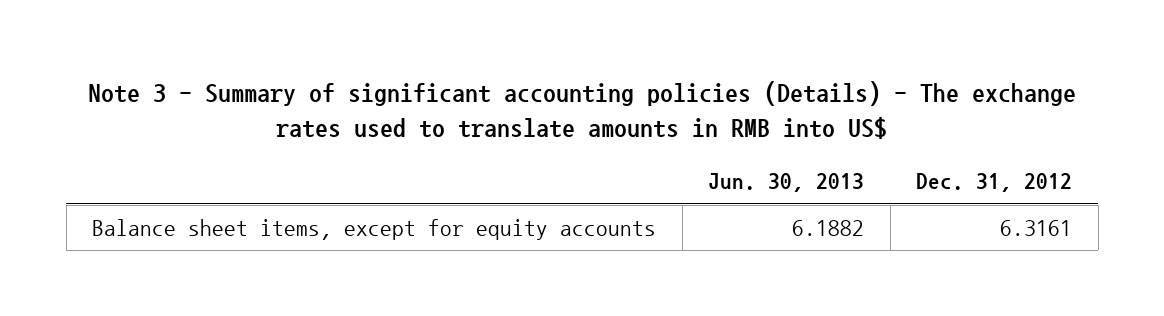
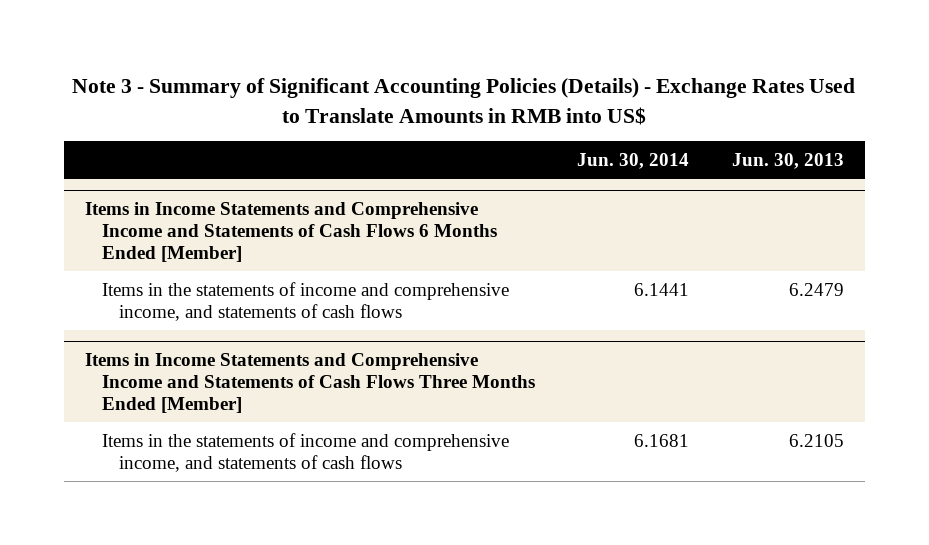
[88,81,1077,139] Note 3 - Summary of significant accounting policies (Details) - The exchange rates used to translate amounts in RMB into US$ -> [72,78,856,125] Note 3 - Summary of Significant Accounting Policies (Details) - Exchange Rates Used to Translate Amounts in RMB into US$
[916,173,1073,193] Dec. 31, 2012 -> none
none -> [577,153,690,170] Jun. 30, 2014
[92,218,657,240] Balance sheet items, except for equity accounts -> none
none -> [85,201,497,262] Items in Income Statements and Comprehensive Income and Statements of Cash Flows 6 Months Ended [Member]
none -> [101,281,509,321] Items in the statements of income and comprehensive income, and statements of cash flows
none -> [85,352,535,413] Items in Income Statements and Comprehensive Income and Statements of Cash Flows Three Months Ended [Member]
none -> [101,432,509,472] Items in the statements of income and comprehensive income, and statements of cash flows

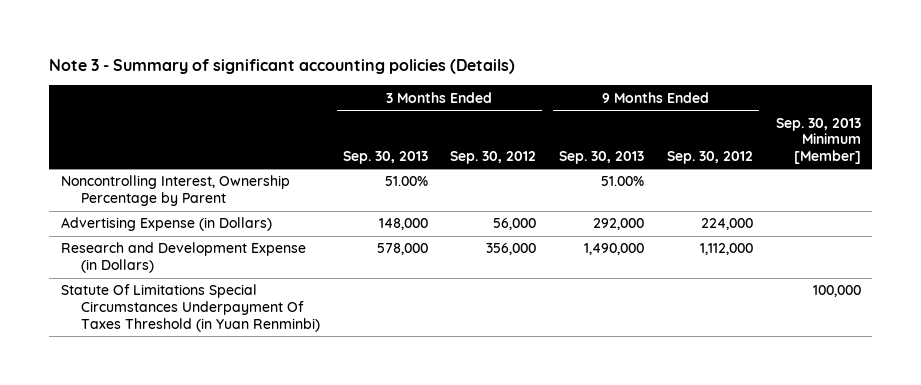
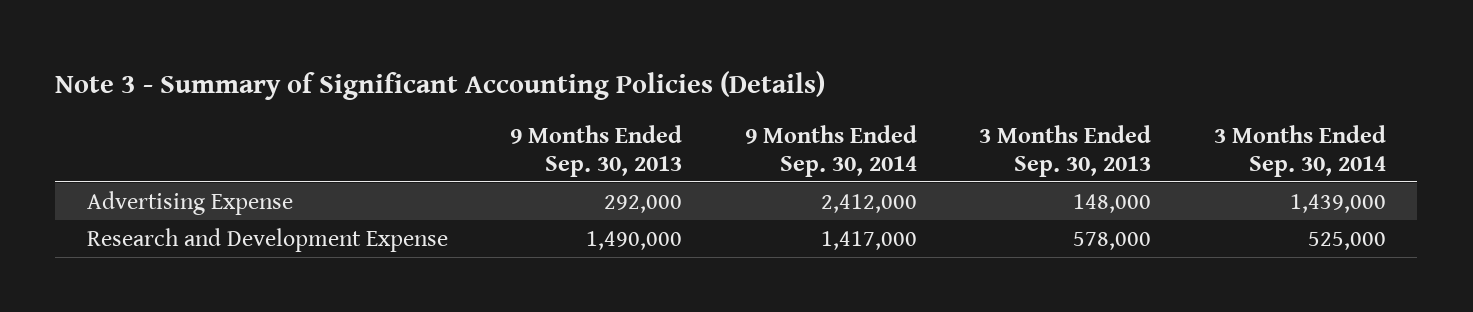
[49,59,516,75] Note 3 - Summary of significant accounting policies (Details) -> [55,70,826,100] Note 3 - Summary of Significant Accounting Policies (Details)
[450,151,537,165] Sep. 30, 2012 -> none
[666,151,753,165] Sep. 30, 2012 -> none
[775,117,861,165] Sep. 30, 2013 Minimum [Member] -> none
none -> [744,124,917,178] 9 Months Ended Sep. 30, 2014
none -> [1214,124,1387,178] 3 Months Ended Sep. 30, 2014
[60,175,290,207] Noncontrolling Interest, Ownership Percentage by Parent -> none
[60,284,320,332] Statute Of Limitations Special Circumstances Underpayment Of Taxes Threshold (in Yuan Renminbi) -> none
[60,217,272,232] Advertising Expense (in Dollars) -> [86,190,293,215] Advertising Expense
[60,242,306,274] Research and Development Expense (in Dollars) -> [86,227,448,252] Research and Development Expense

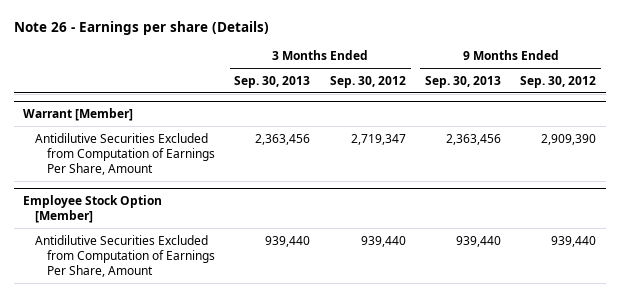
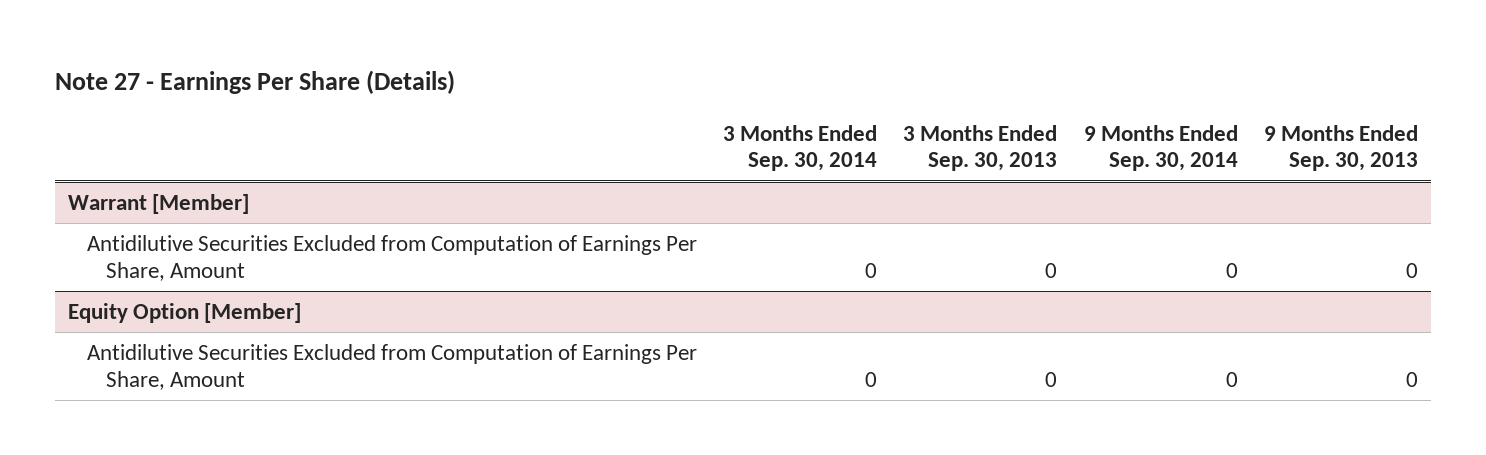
[13,20,269,35] Note 26 - Earnings per share (Details) -> [55,70,456,95] Note 27 - Earnings Per Share (Details)
[329,75,406,88] Sep. 30, 2012 -> none
[520,75,597,88] Sep. 30, 2012 -> none
none -> [723,124,878,172] 3 Months Ended Sep. 30, 2014
none -> [1083,124,1238,172] 9 Months Ended Sep. 30, 2014
[23,195,163,224] Employee Stock Option [Member] -> none
[255,133,311,145] 2,363,456 -> [1045,262,1058,278] 0
[446,133,502,145] 2,363,456 -> [1405,262,1418,278] 0
none -> [68,302,302,323] Equity Option [Member]
[265,235,311,247] 939,440 -> [1045,371,1058,387] 0
[456,235,502,247] 939,440 -> [1405,371,1418,387] 0

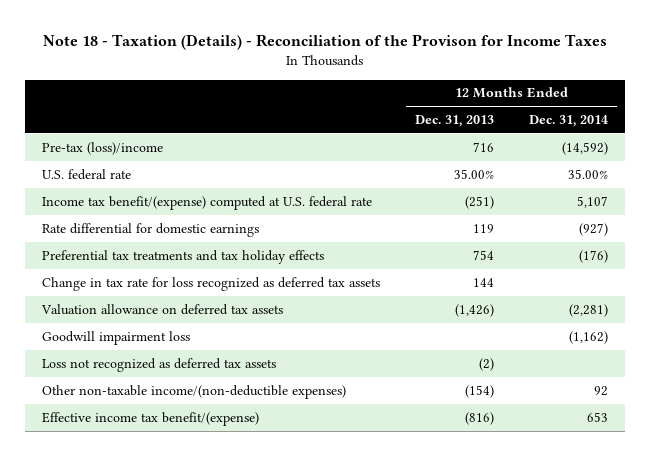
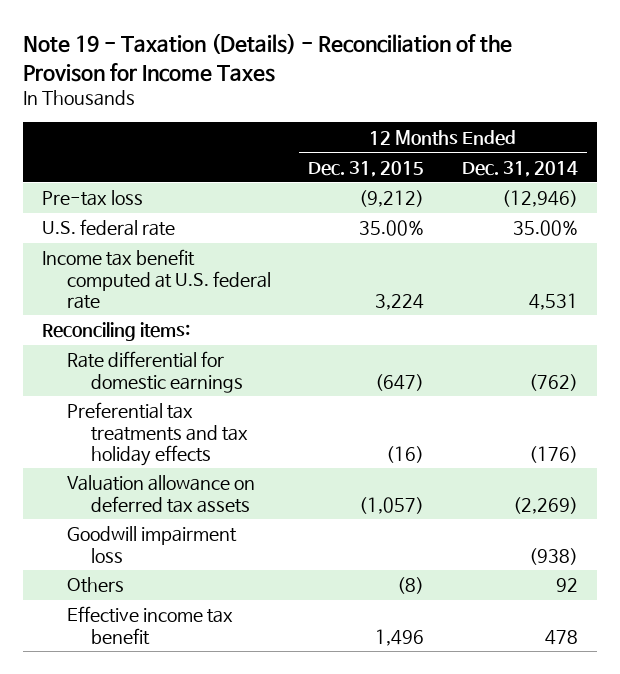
[43,34,608,51] Note 18 - Taxation (Details) - Reconciliation of the Provison for Income Taxes -> [23,33,513,82] Note 19 - Taxation (Details) - Reconciliation of the Provison for Income Taxes
[415,114,495,127] Dec. 31, 2013 -> none
none -> [308,160,425,177] Dec. 31, 2015
[42,141,164,155] Pre-tax (loss)/income -> [41,190,143,207] Pre-tax loss
[561,141,608,155] (14,592) -> [501,190,578,208] (12,946)
[42,195,373,210] Income tax benefit/(expense) computed at U.S. federal rate -> [41,249,271,309] Income tax benefit computed at U.S. federal rate
[576,195,608,208] 5,107 -> [528,292,578,310] 4,531
none -> [41,322,190,342] Reconciling items:
[578,222,608,236] (927) -> [528,373,578,391] (762)
[42,276,381,291] Change in tax rate for loss recognized as deferred tax assets -> none
[42,357,277,372] Loss not recognized as deferred tax assets -> none
[568,303,608,317] (2,281) -> [512,496,578,514] (2,269)
[568,330,608,344] (1,162) -> [528,547,578,565] (938)
[42,384,347,399] Other non-taxable income/(non-deductible expenses) -> [66,577,124,594] Others
[42,411,260,426] Effective income tax benefit/(expense) -> [66,606,233,645] Effective income tax benefit
[586,411,608,422] 653 -> [544,629,578,645] 478

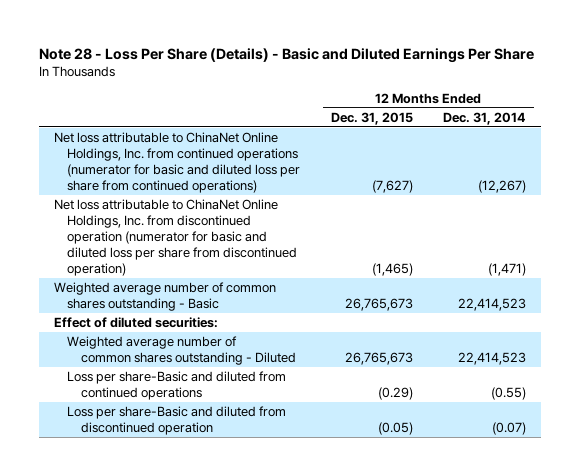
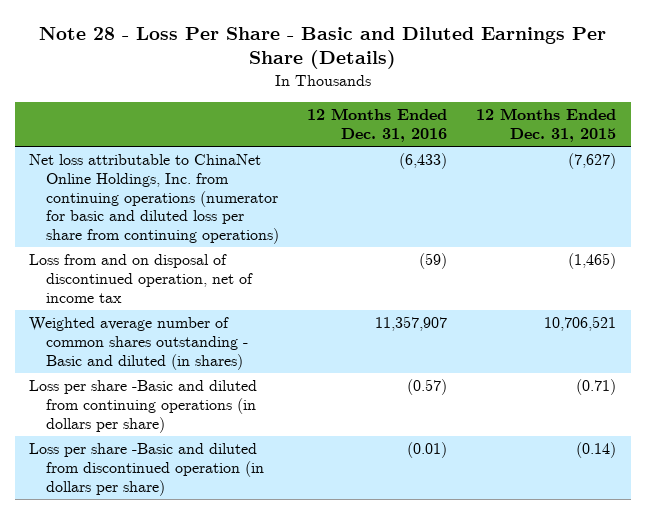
[38,47,534,63] Note 28 - Loss Per Share (Details) - Basic and Diluted Earnings Per Share -> [38,26,606,70] Note 28 - Loss Per Share - Basic and Diluted Earnings Per Share (Details)
[443,111,527,125] Dec. 31, 2014 -> none
none -> [307,108,448,142] 12 Months Ended Dec. 31, 2016
[53,317,218,329] Effect of diluted securities: -> none
[67,336,297,365] Weighted average number of common shares outstanding - Diluted -> none
[53,132,301,193] Net loss attributable to ChinaNet Online Holdings, Inc. from continued operations (numerator for basic and diluted loss per share from continued operations) -> [29,154,279,244] Net loss attributable to ChinaNet Online Holdings, Inc. from continuing operations (numerator for basic and diluted loss per share from continuing operations)
[53,199,298,276] Net loss attributable to ChinaNet Online Holdings, Inc. from discontinued operation (numerator for basic and diluted loss per share from discontinued operation) -> [29,254,253,303] Loss from and on disposal of discontinued operation, net of income tax
[53,282,276,311] Weighted average number of common shares outstanding - Basic -> [29,317,248,370] Weighted average number of common shares outstanding - Basic and diluted (in shares)
[344,297,413,311] 26,765,673 -> [544,316,617,332] 10,706,521
[67,371,287,400] Loss per share-Basic and diluted from continued operations -> [29,380,258,433] Loss per share -Basic and diluted from continuing operations (in dollars per share)
[377,386,413,400] (0.29) -> [576,379,617,396] (0.71)
[67,406,287,435] Loss per share-Basic and diluted from discontinued operation -> [29,443,264,496] Loss per share -Basic and diluted from discontinued operation (in dollars per share)
[377,421,413,435] (0.05) -> [576,442,617,459] (0.14)

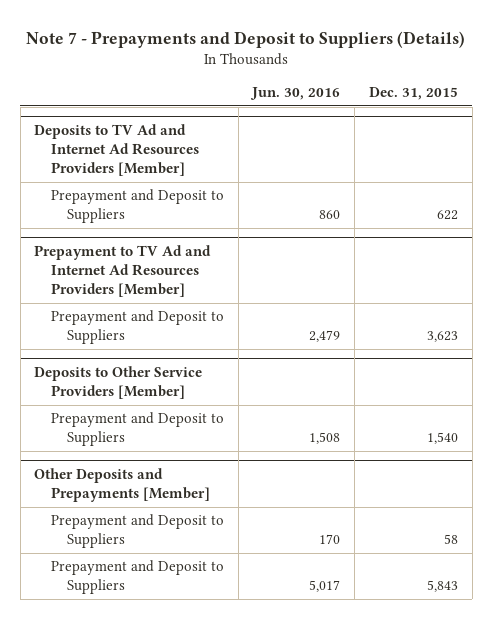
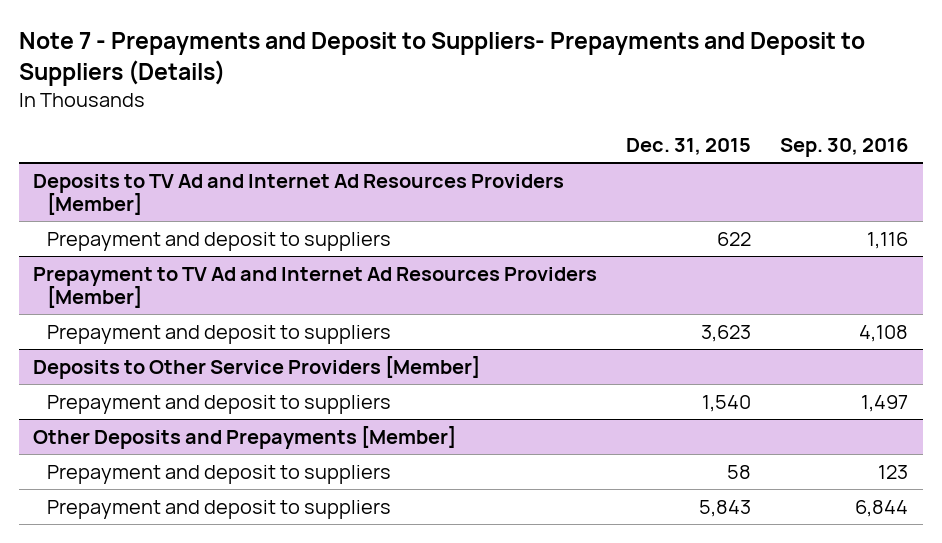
[26,30,466,48] Note 7 - Prepayments and Deposit to Suppliers (Details) -> [18,32,865,87] Note 7 - Prepayments and Deposit to Suppliers- Prepayments and Deposit to Suppliers (Details)
[250,87,341,101] Jun. 30, 2016 -> none
none -> [780,137,909,157] Sep. 30, 2016
[50,189,224,224] Prepayment and Deposit to Suppliers -> [47,231,392,251] Prepayment and deposit to suppliers
[50,310,224,345] Prepayment and Deposit to Suppliers -> [47,324,392,344] Prepayment and deposit to suppliers
[50,412,224,447] Prepayment and Deposit to Suppliers -> [47,394,392,414] Prepayment and deposit to suppliers
[50,514,224,549] Prepayment and Deposit to Suppliers -> [47,464,392,484] Prepayment and deposit to suppliers
[50,560,224,595] Prepayment and Deposit to Suppliers -> [47,499,392,519] Prepayment and deposit to suppliers

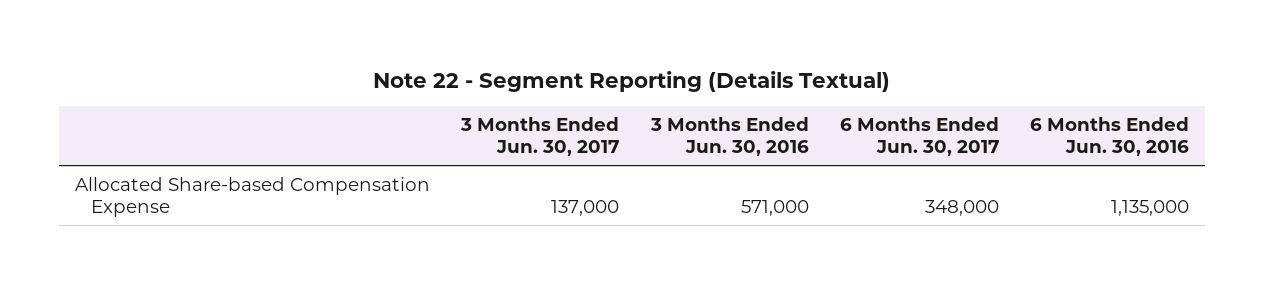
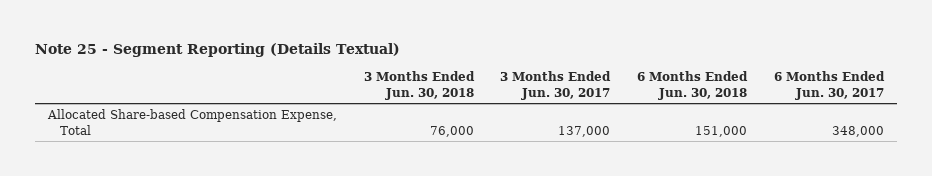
[373,70,891,92] Note 22 - Segment Reporting (Details Textual) -> [34,42,400,57] Note 25 - Segment Reporting (Details Textual)
[649,117,809,157] 3 Months Ended Jun. 30, 2016 -> none
[1030,117,1190,157] 6 Months Ended Jun. 30, 2016 -> none
none -> [363,71,475,100] 3 Months Ended Jun. 30, 2018
none -> [637,71,749,100] 6 Months Ended Jun. 30, 2018
[74,176,430,217] Allocated Share-based Compensation Expense -> [47,109,338,135] Allocated Share-based Compensation Expense, Total

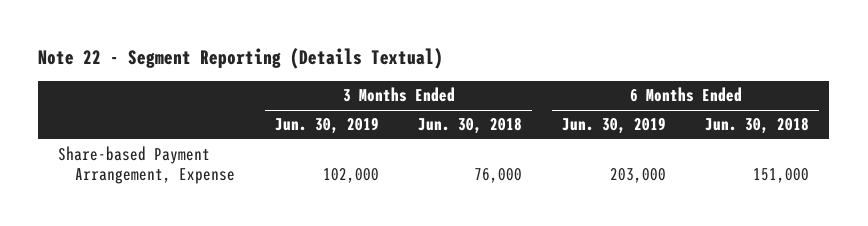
[34,42,400,57] Note 25 - Segment Reporting (Details Textual) -> [38,48,444,70] Note 22 - Segment Reporting (Details Textual)
[500,71,612,100] 3 Months Ended Jun. 30, 2017 -> none
[773,71,885,100] 6 Months Ended Jun. 30, 2017 -> none
none -> [274,117,379,135] Jun. 30, 2019
none -> [561,117,666,135] Jun. 30, 2019
[47,109,338,135] Allocated Share-based Compensation Expense, Total -> [58,146,236,184] Share-based Payment Arrangement, Expense

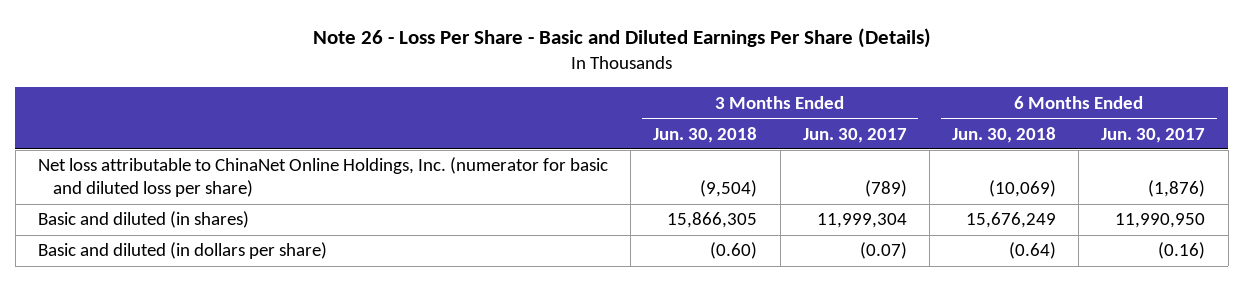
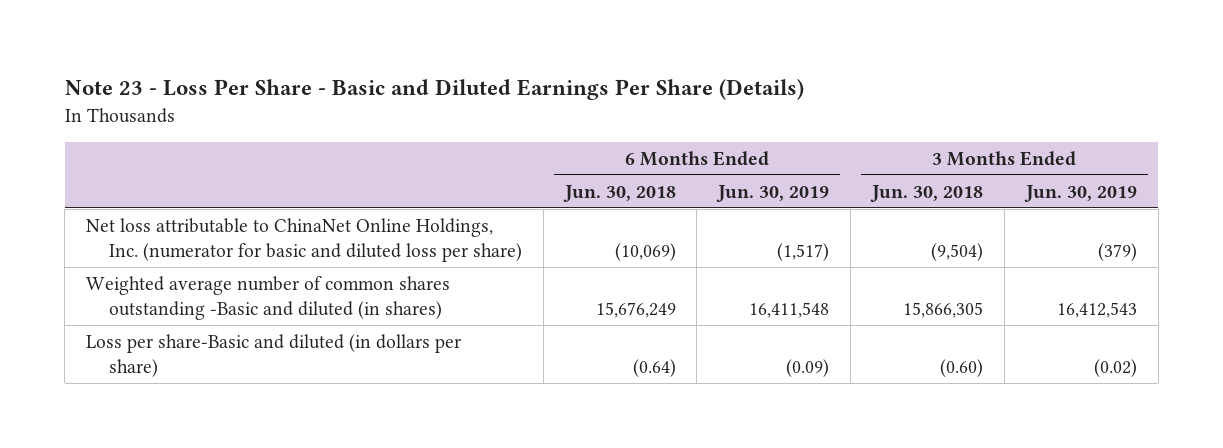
[312,28,931,49] Note 26 - Loss Per Share - Basic and Diluted Earnings Per Share (Details) -> [64,79,804,101] Note 23 - Loss Per Share - Basic and Diluted Earnings Per Share (Details)
[802,127,907,143] Jun. 30, 2017 -> none
[1101,127,1206,143] Jun. 30, 2017 -> none
none -> [716,184,830,202] Jun. 30, 2019
none -> [1023,184,1137,202] Jun. 30, 2019
[38,211,250,229] Basic and diluted (in shares) -> [86,275,451,321] Weighted average number of common shares outstanding -Basic and diluted (in shares)
[38,242,328,260] Basic and diluted (in dollars per share) -> [86,333,462,378] Loss per share-Basic and diluted (in dollars per share)

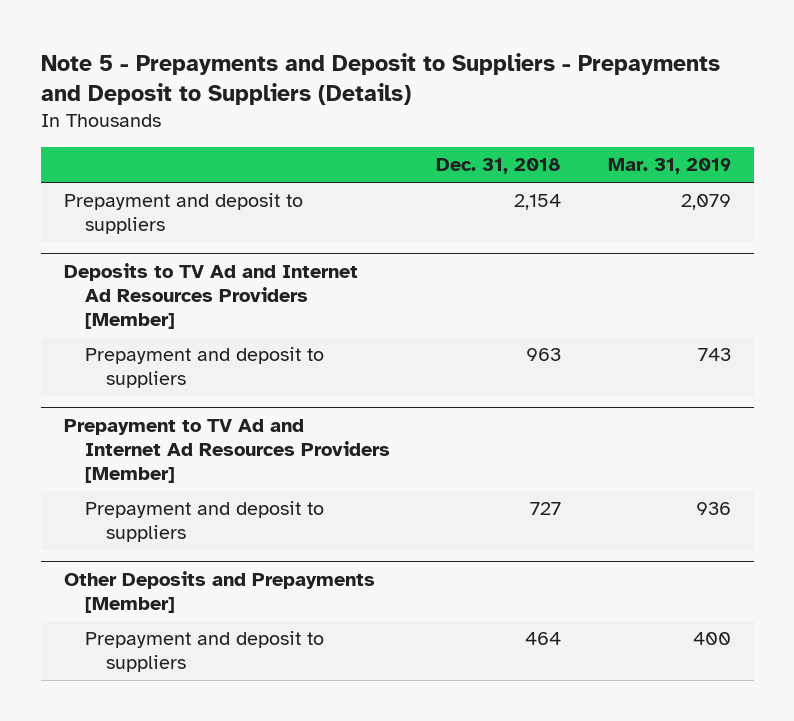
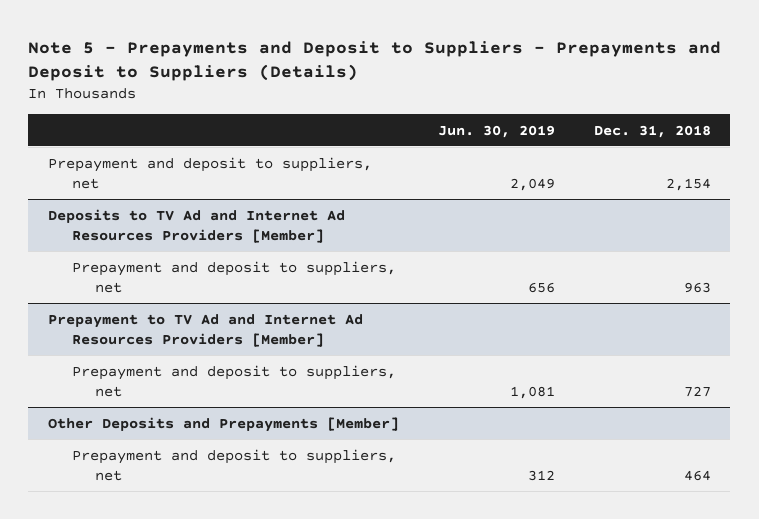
[607,158,731,175] Mar. 31, 2019 -> none
none -> [437,124,555,138] Jun. 30, 2019
[63,193,303,235] Prepayment and deposit to suppliers -> [47,156,372,189] Prepayment and deposit to suppliers, net
[85,347,325,389] Prepayment and deposit to suppliers -> [71,260,396,293] Prepayment and deposit to suppliers, net
[85,501,325,543] Prepayment and deposit to suppliers -> [71,364,396,397] Prepayment and deposit to suppliers, net
[85,631,325,673] Prepayment and deposit to suppliers -> [71,448,396,481] Prepayment and deposit to suppliers, net

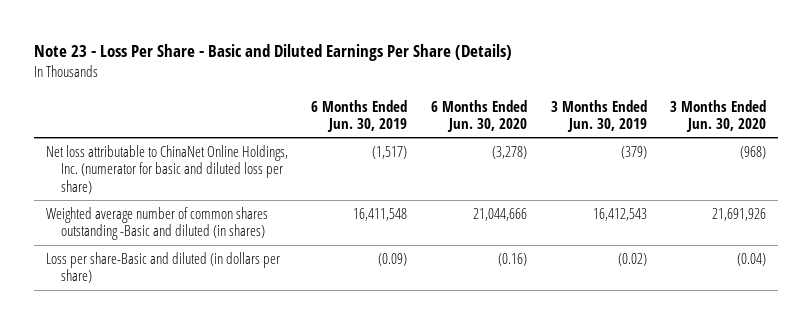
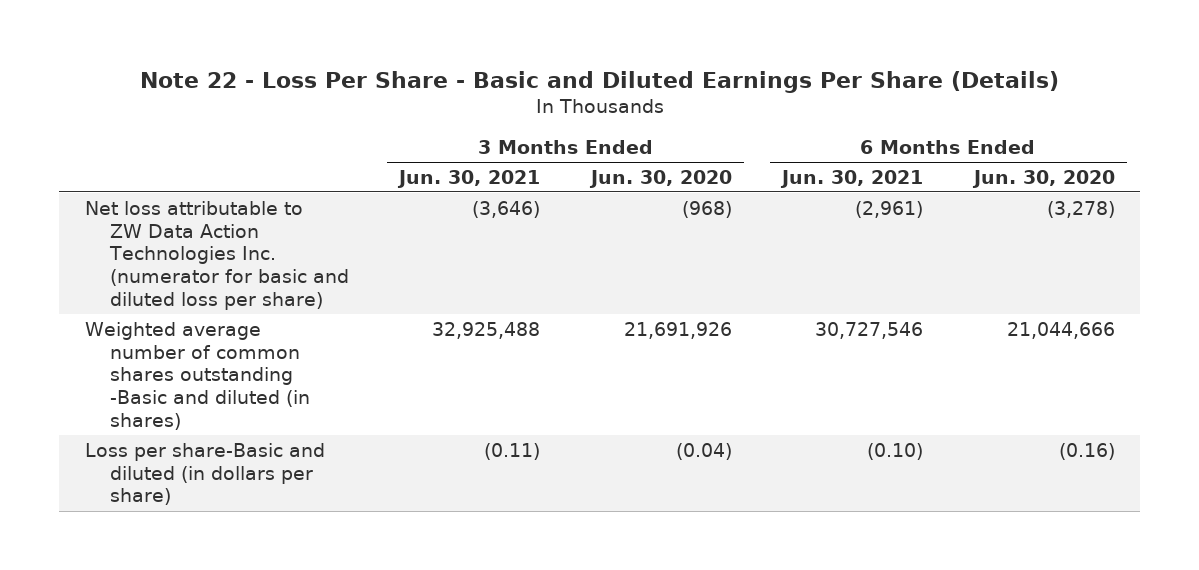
[34,44,513,62] Note 23 - Loss Per Share - Basic and Diluted Earnings Per Share (Details) -> [139,71,1059,94] Note 22 - Loss Per Share - Basic and Diluted Earnings Per Share (Details)
[311,99,408,132] 6 Months Ended Jun. 30, 2019 -> none
[550,99,647,132] 3 Months Ended Jun. 30, 2019 -> none
none -> [397,169,541,188] Jun. 30, 2021
none -> [780,169,924,188] Jun. 30, 2021
[45,145,288,194] Net loss attributable to ChinaNet Online Holdings, Inc. (numerator for basic and diluted loss per share) -> [84,200,350,311] Net loss attributable to ZW Data Action Technologies Inc. (numerator for basic and diluted loss per share)

